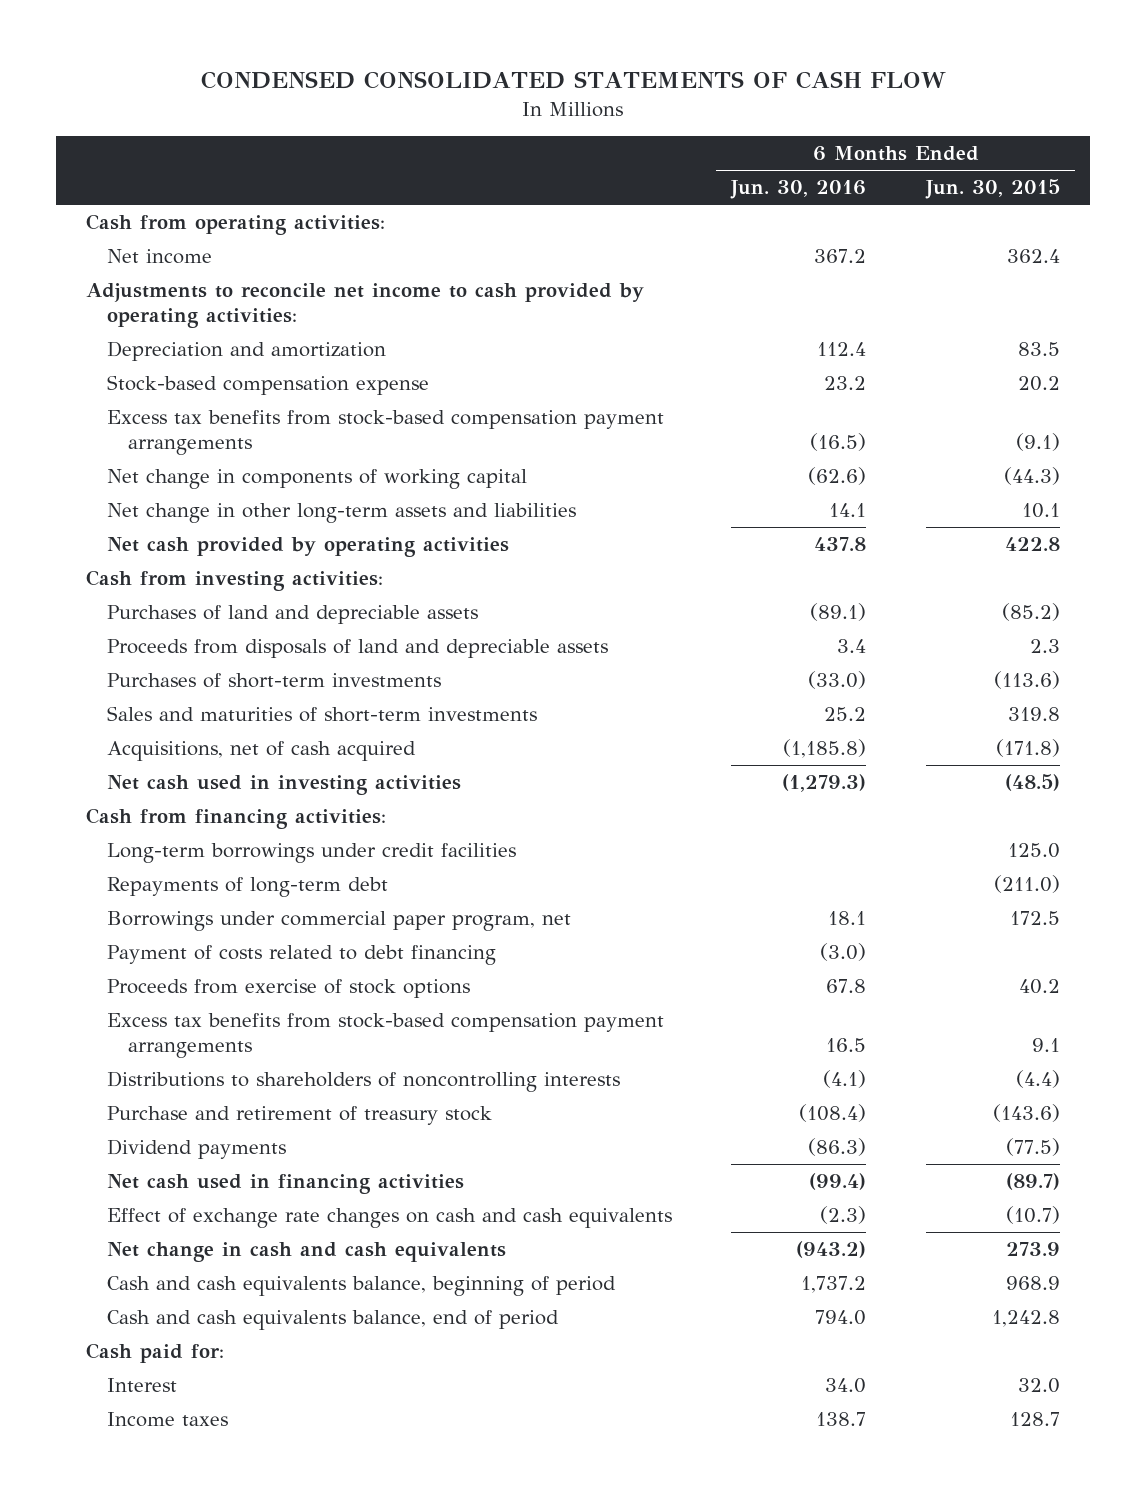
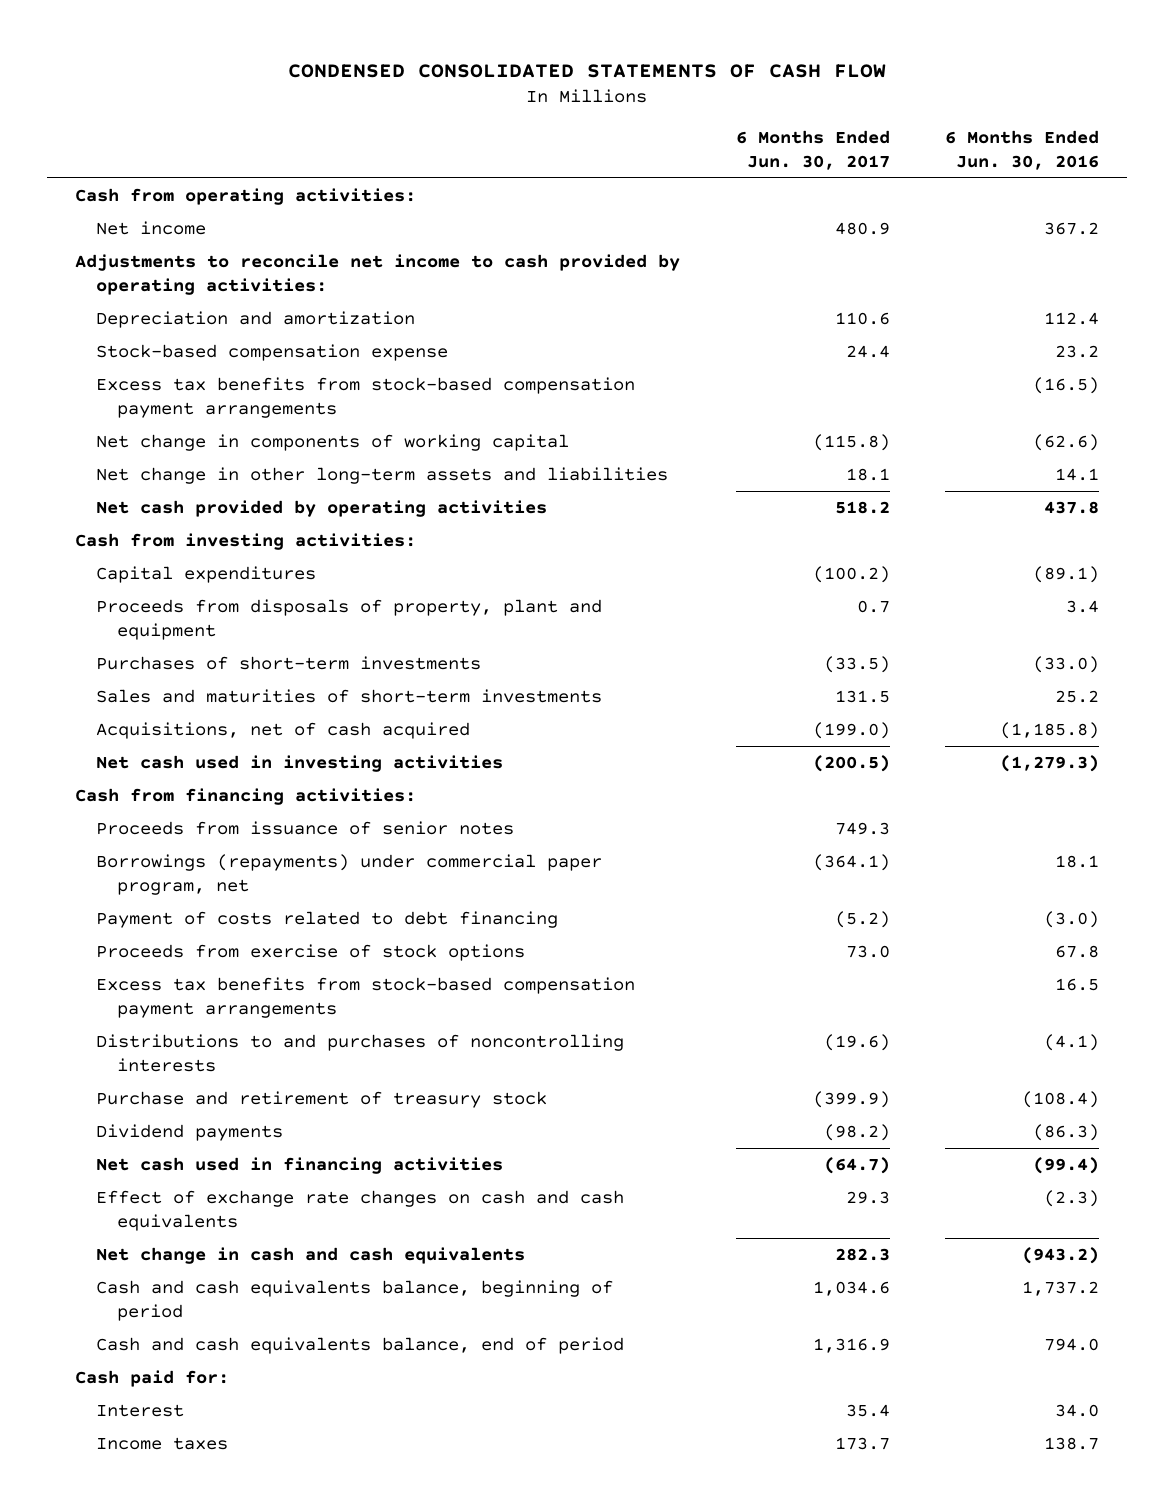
[924,179,1060,200] Jun. 30, 2015 -> none
none -> [735,129,890,170] 6 Months Ended Jun. 30, 2017
[106,605,478,625] Purchases of land and depreciable assets -> [95,565,316,583] Capital expenditures
[106,639,608,659] Proceeds from disposals of land and depreciable assets -> [95,598,602,640] Proceeds from disposals of property, plant and equipment
[106,843,516,864] Long-term borrowings under credit facilities -> none
[106,877,388,898] Repayments of long-term debt -> none
none -> [95,820,514,835] Proceeds from issuance of senior notes
[106,911,571,932] Borrowings under commercial paper program, net -> [95,853,602,895] Borrowings (repayments) under commercial paper program, net
[106,1071,620,1093] Distributions to shareholders of noncontrolling interests -> [95,1033,624,1072] Distributions to and purchases of noncontrolling interests

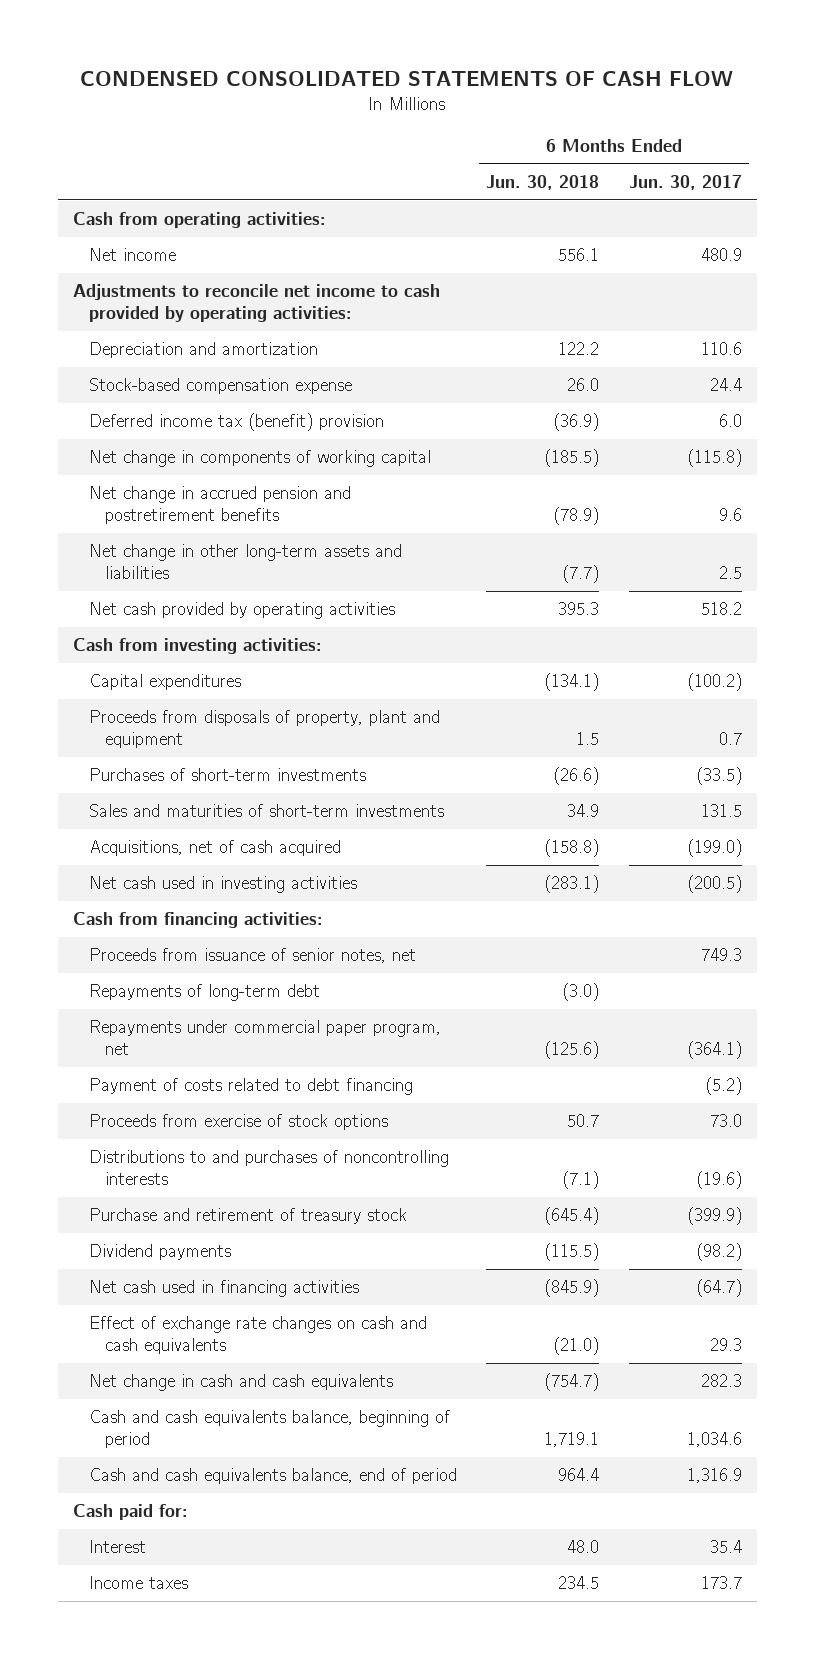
[945,129,1100,170] 6 Months Ended Jun. 30, 2016 -> none
none -> [486,174,600,190] Jun. 30, 2018
[95,376,635,418] Excess tax benefits from stock-based compensation payment arrangements -> none
none -> [88,413,384,432] Deferred income tax (benefit) provision
none -> [88,486,351,525] Net change in accrued pension and postretirement benefits
[845,467,890,481] 18.1 -> [718,566,742,580] 2.5
[95,820,514,835] Proceeds from issuance of senior notes -> [88,948,416,964] Proceeds from issuance of senior notes, net
none -> [88,984,320,1002] Repayments of long-term debt
[95,853,602,895] Borrowings (repayments) under commercial paper program, net -> [88,1020,441,1056] Repayments under commercial paper program, net
[95,976,635,1018] Excess tax benefits from stock-based compensation payment arrangements -> none

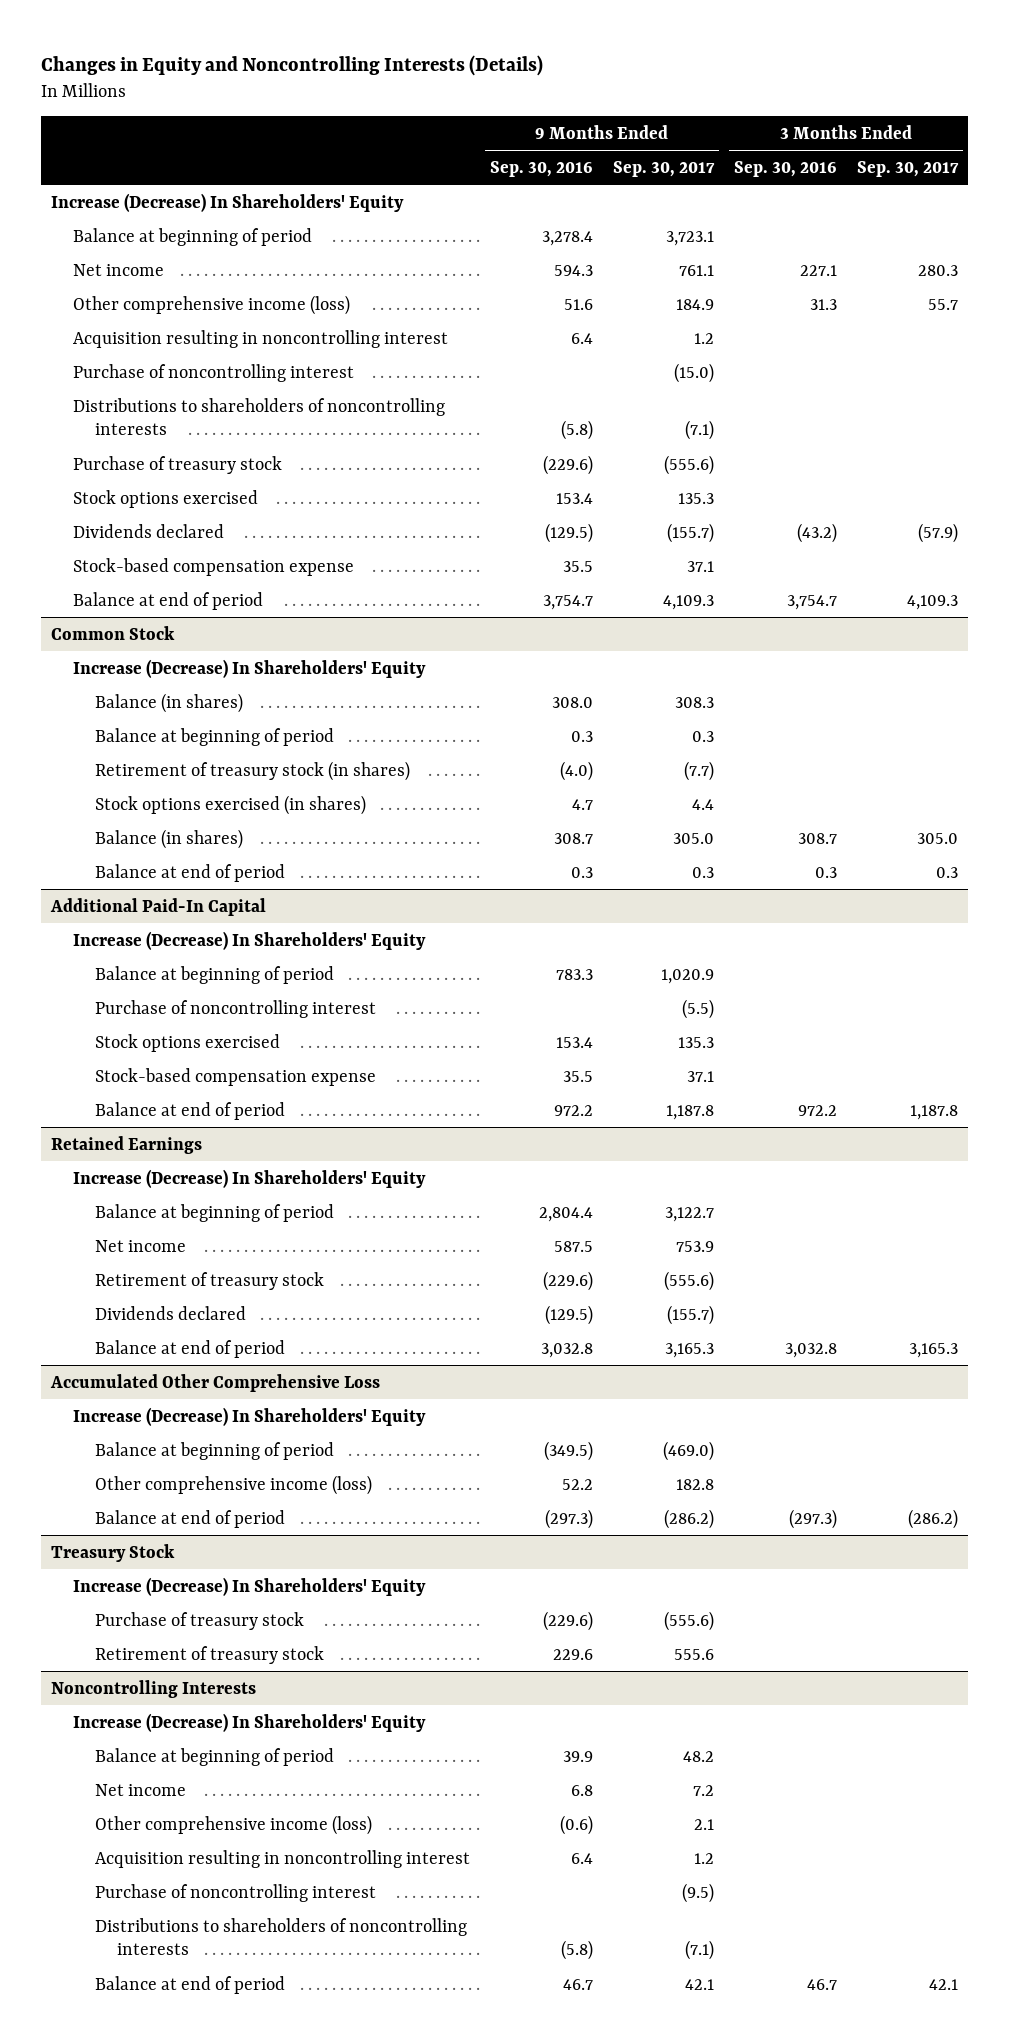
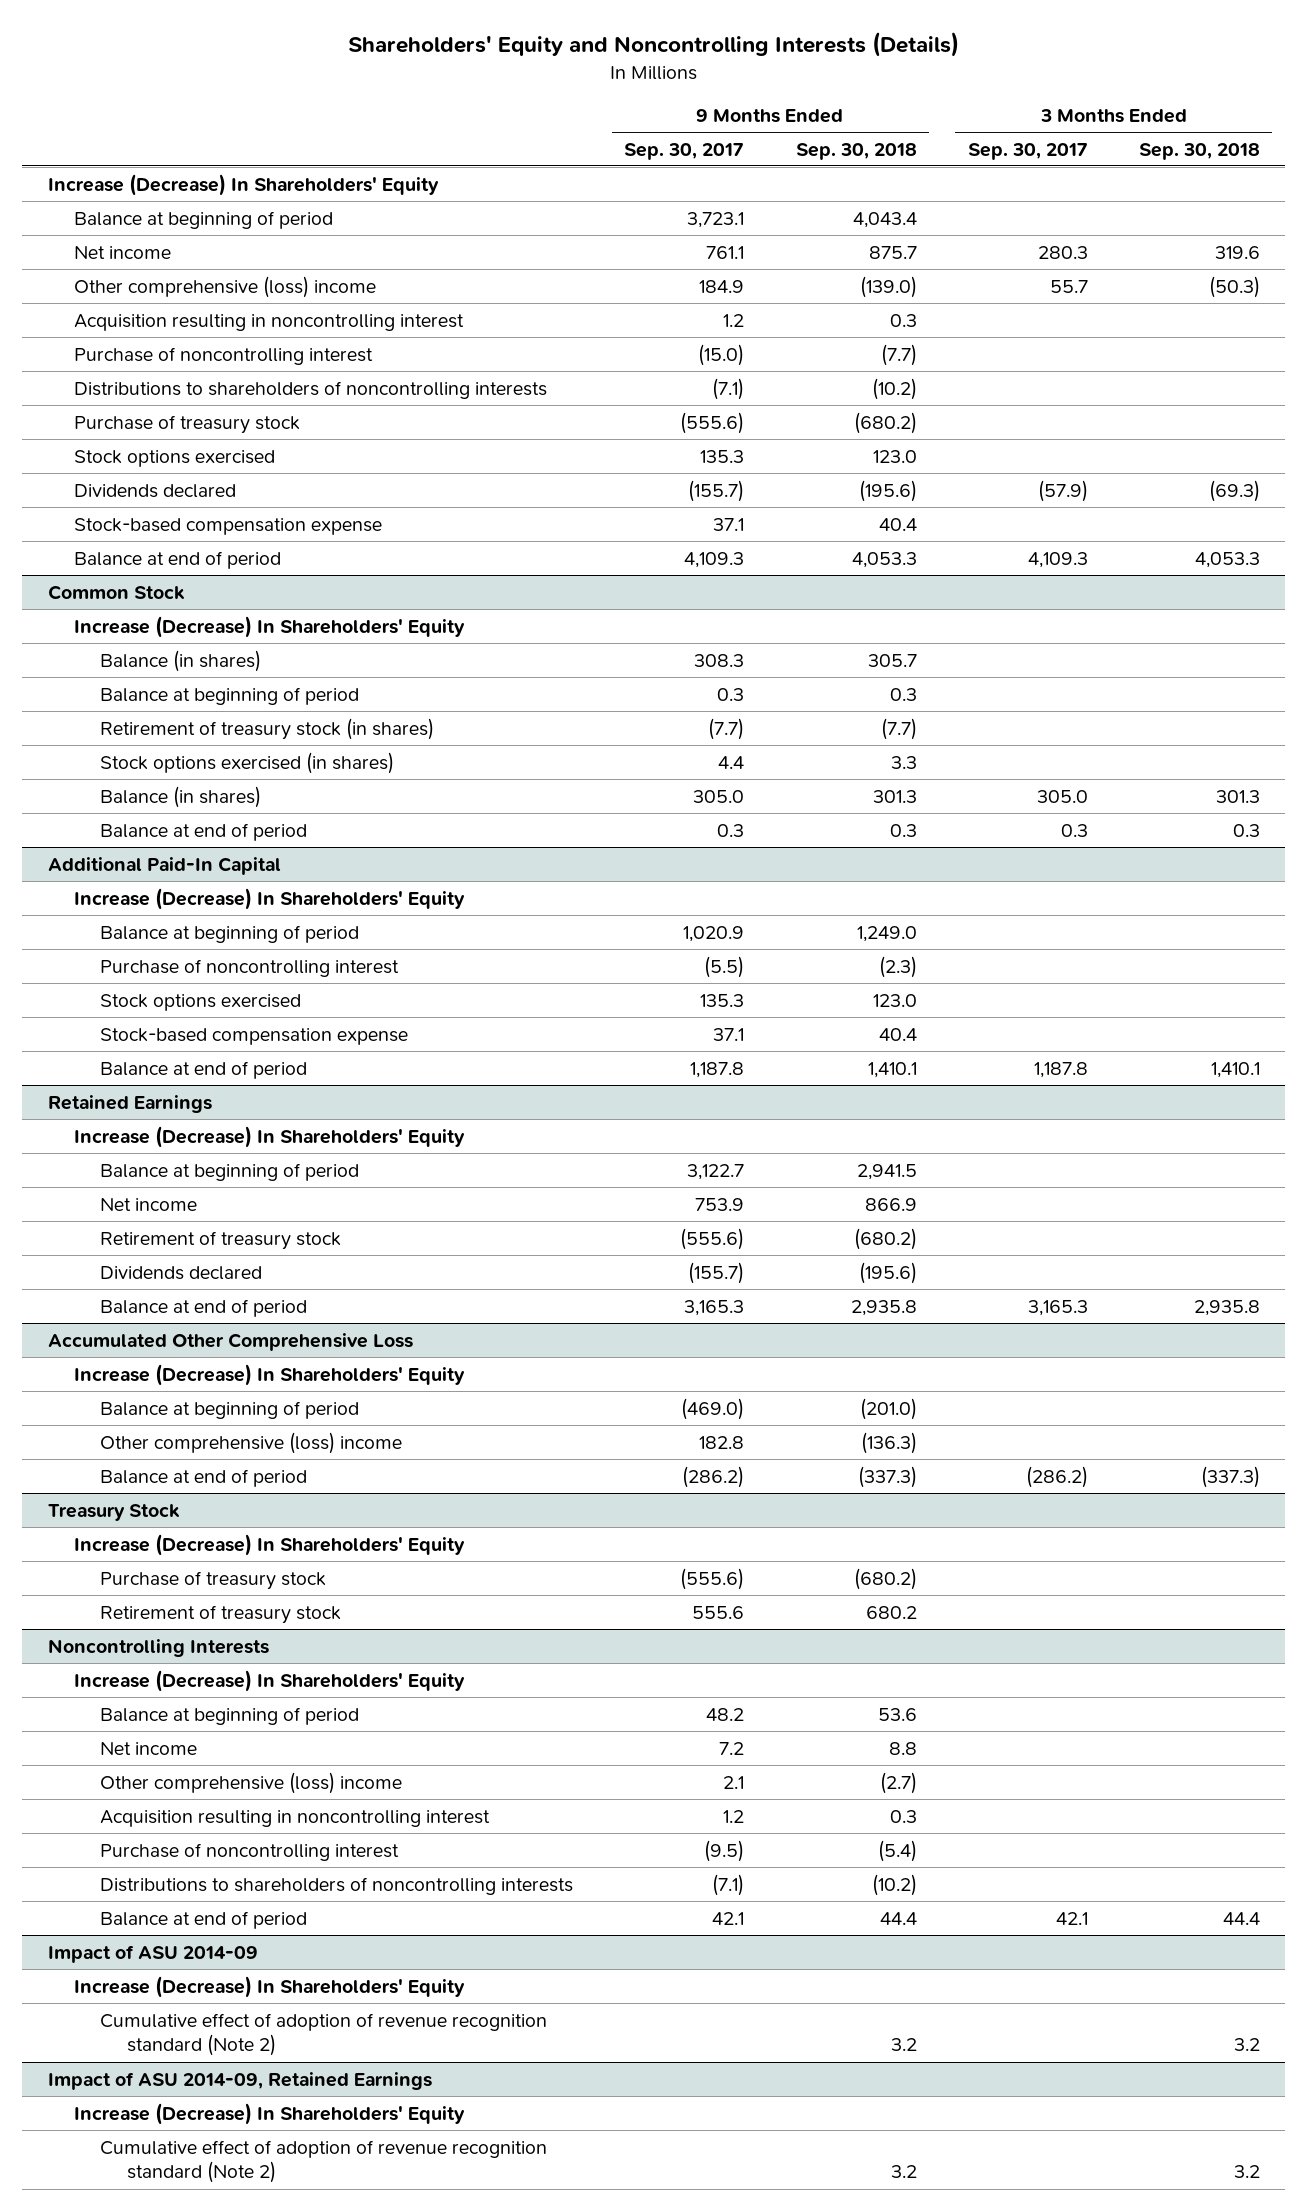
[41,54,544,76] Changes in Equity and Noncontrolling Interests (Details) -> [347,32,959,58] Shareholders' Equity and Noncontrolling Interests (Details)
[489,160,593,177] Sep. 30, 2016 -> none
[733,160,837,177] Sep. 30, 2016 -> none
none -> [795,142,917,160] Sep. 30, 2018
none -> [1138,142,1260,160] Sep. 30, 2018
[72,294,350,315] Other comprehensive income (loss) -> [73,275,376,298] Other comprehensive (loss) income
[94,1474,372,1495] Other comprehensive income (loss) -> [100,1431,403,1454] Other comprehensive (loss) income
[94,1814,372,1835] Other comprehensive income (loss) -> [100,1771,403,1794] Other comprehensive (loss) income
none -> [47,1944,258,1963] Impact of ASU 2014-09
none -> [73,1975,465,1998] Increase (Decrease) In Shareholders' Equity
none -> [100,2012,548,2057] Cumulative effect of adoption of revenue recognition standard (Note 2)
none -> [47,2071,432,2090] Impact of ASU 2014-09, Retained Earnings
none -> [73,2102,465,2125] Increase (Decrease) In Shareholders' Equity
none -> [100,2139,548,2184] Cumulative effect of adoption of revenue recognition standard (Note 2)

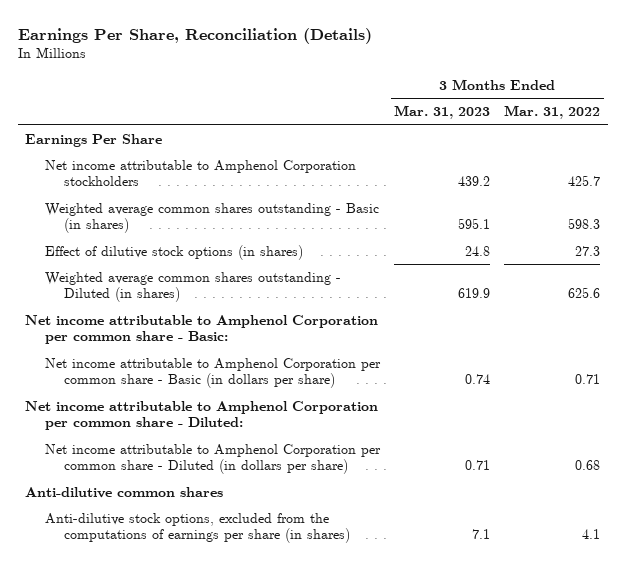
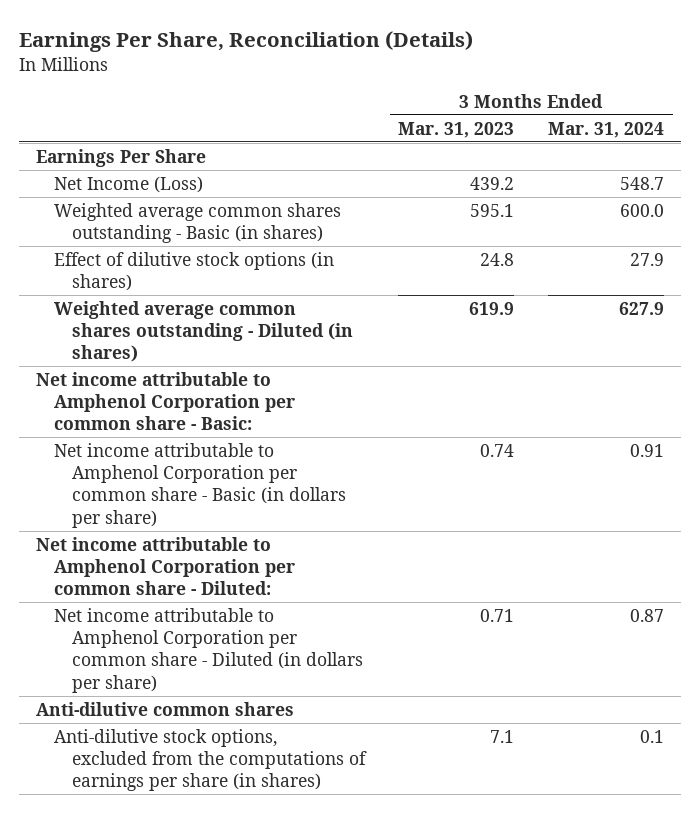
[504,105,601,120] Mar. 31, 2022 -> none
none -> [548,121,665,138] Mar. 31, 2024
[44,159,356,187] Net income attributable to Amphenol Corporation stockholders -> [53,175,203,193] Net Income (Loss)

